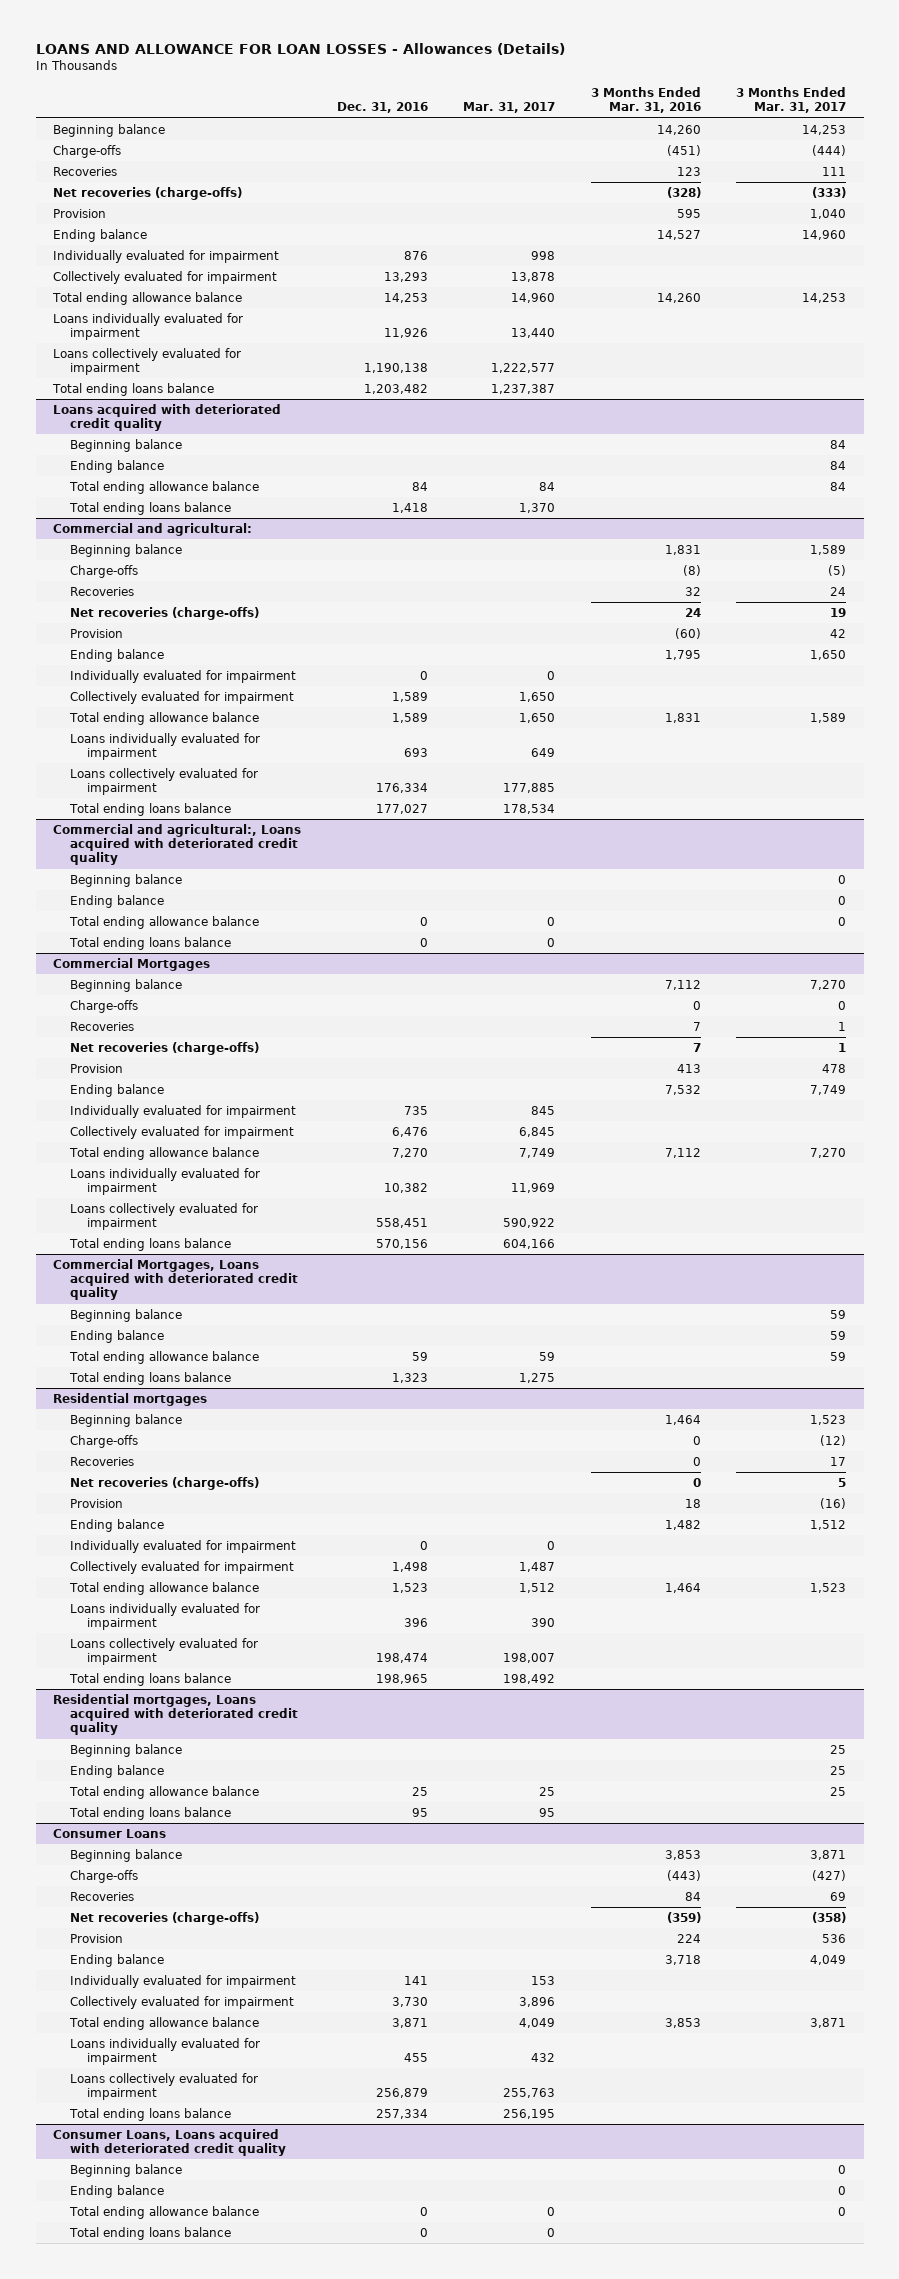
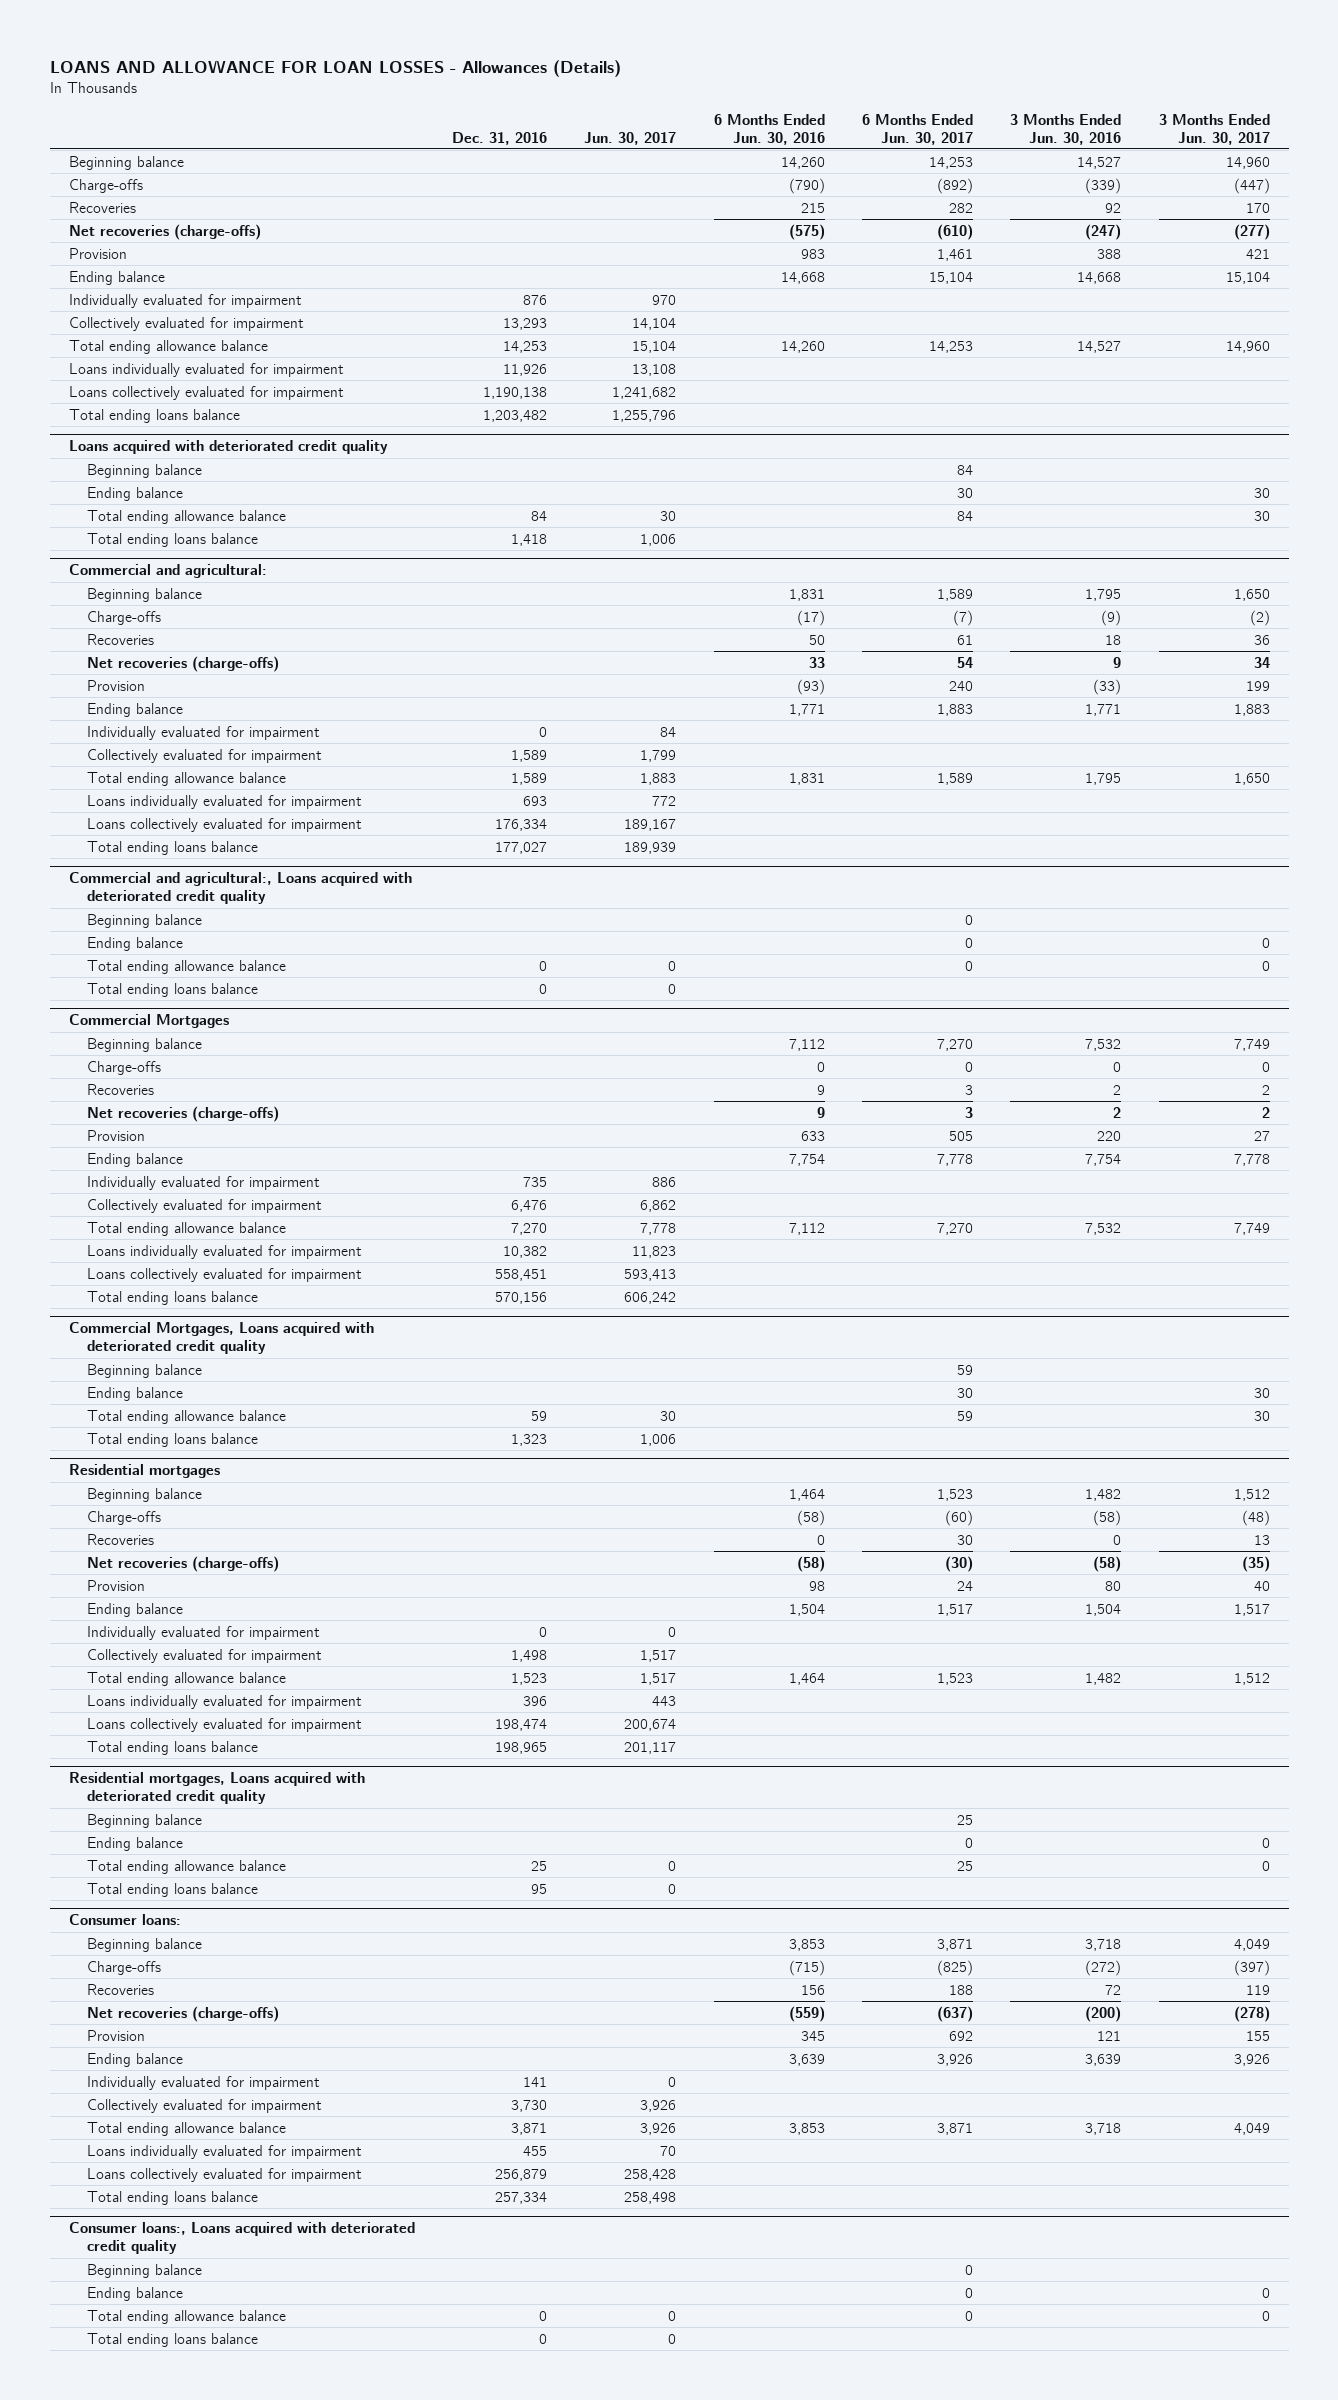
[463,102,556,114] Mar. 31, 2017 -> none
[590,87,701,114] 3 Months Ended Mar. 31, 2016 -> none
[736,87,847,114] 3 Months Ended Mar. 31, 2017 -> none
none -> [584,131,677,145] Jun. 30, 2017
none -> [713,113,825,145] 6 Months Ended Jun. 30, 2016
none -> [862,113,974,145] 6 Months Ended Jun. 30, 2017
none -> [1010,113,1122,145] 3 Months Ended Jun. 30, 2016
none -> [1158,113,1270,145] 3 Months Ended Jun. 30, 2017
[53,1828,167,1838] Consumer Loans -> [68,1914,181,1926] Consumer loans:
[53,2128,286,2157] Consumer Loans, Loans acquired with deteriorated credit quality -> [68,2222,415,2255] Consumer loans:, Loans acquired with deteriorated credit quality

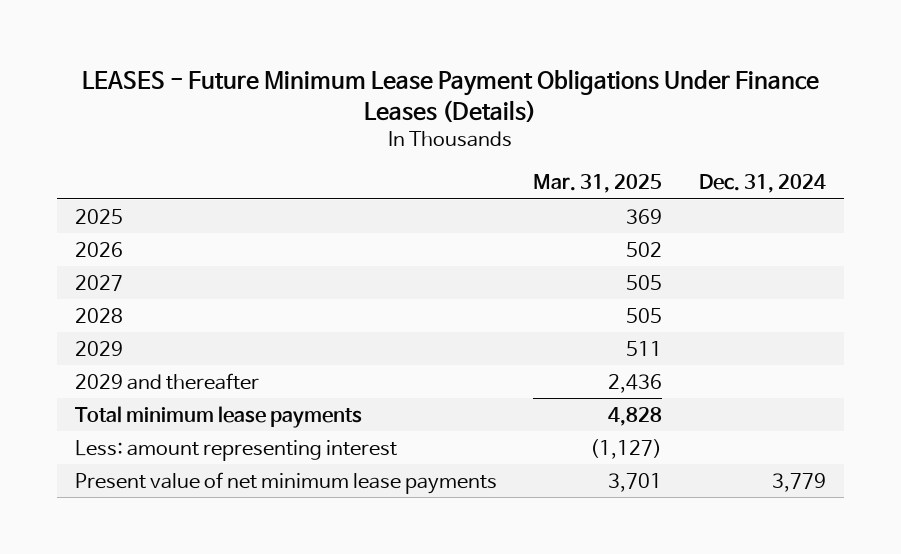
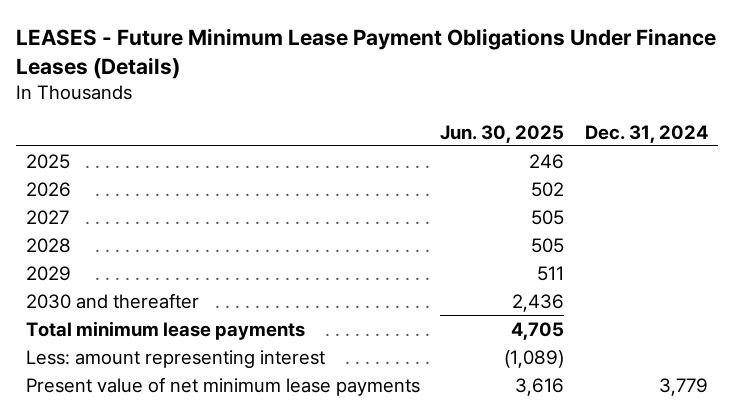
[533,174,663,194] Mar. 31, 2025 -> none
none -> [440,124,565,143] Jun. 30, 2025
[74,372,259,390] 2029 and thereafter -> [25,292,199,309] 2030 and thereafter

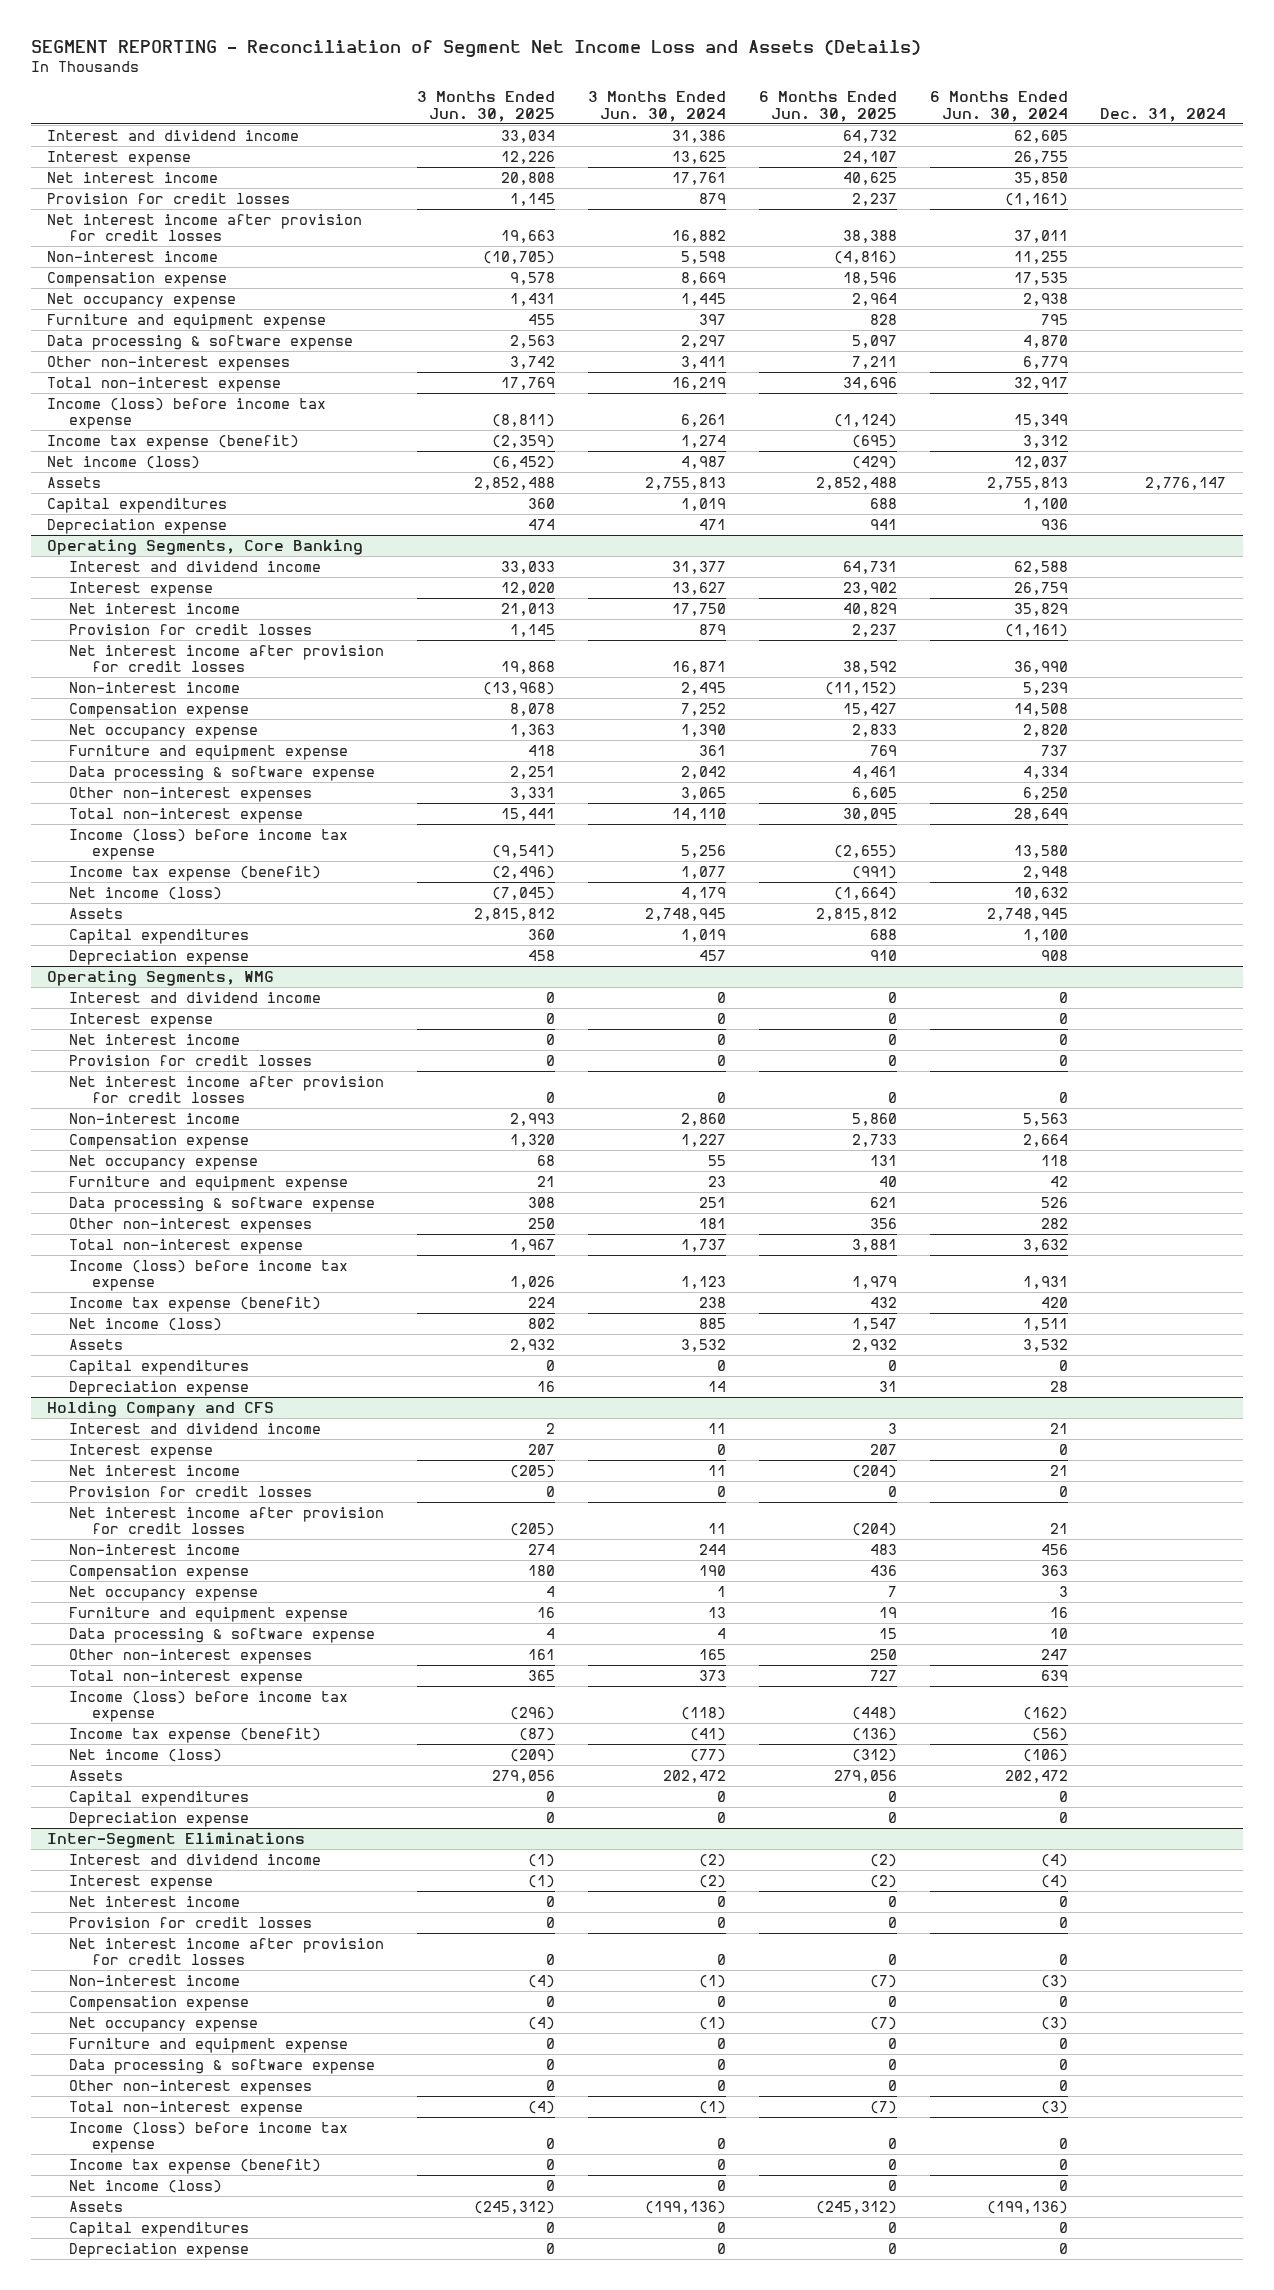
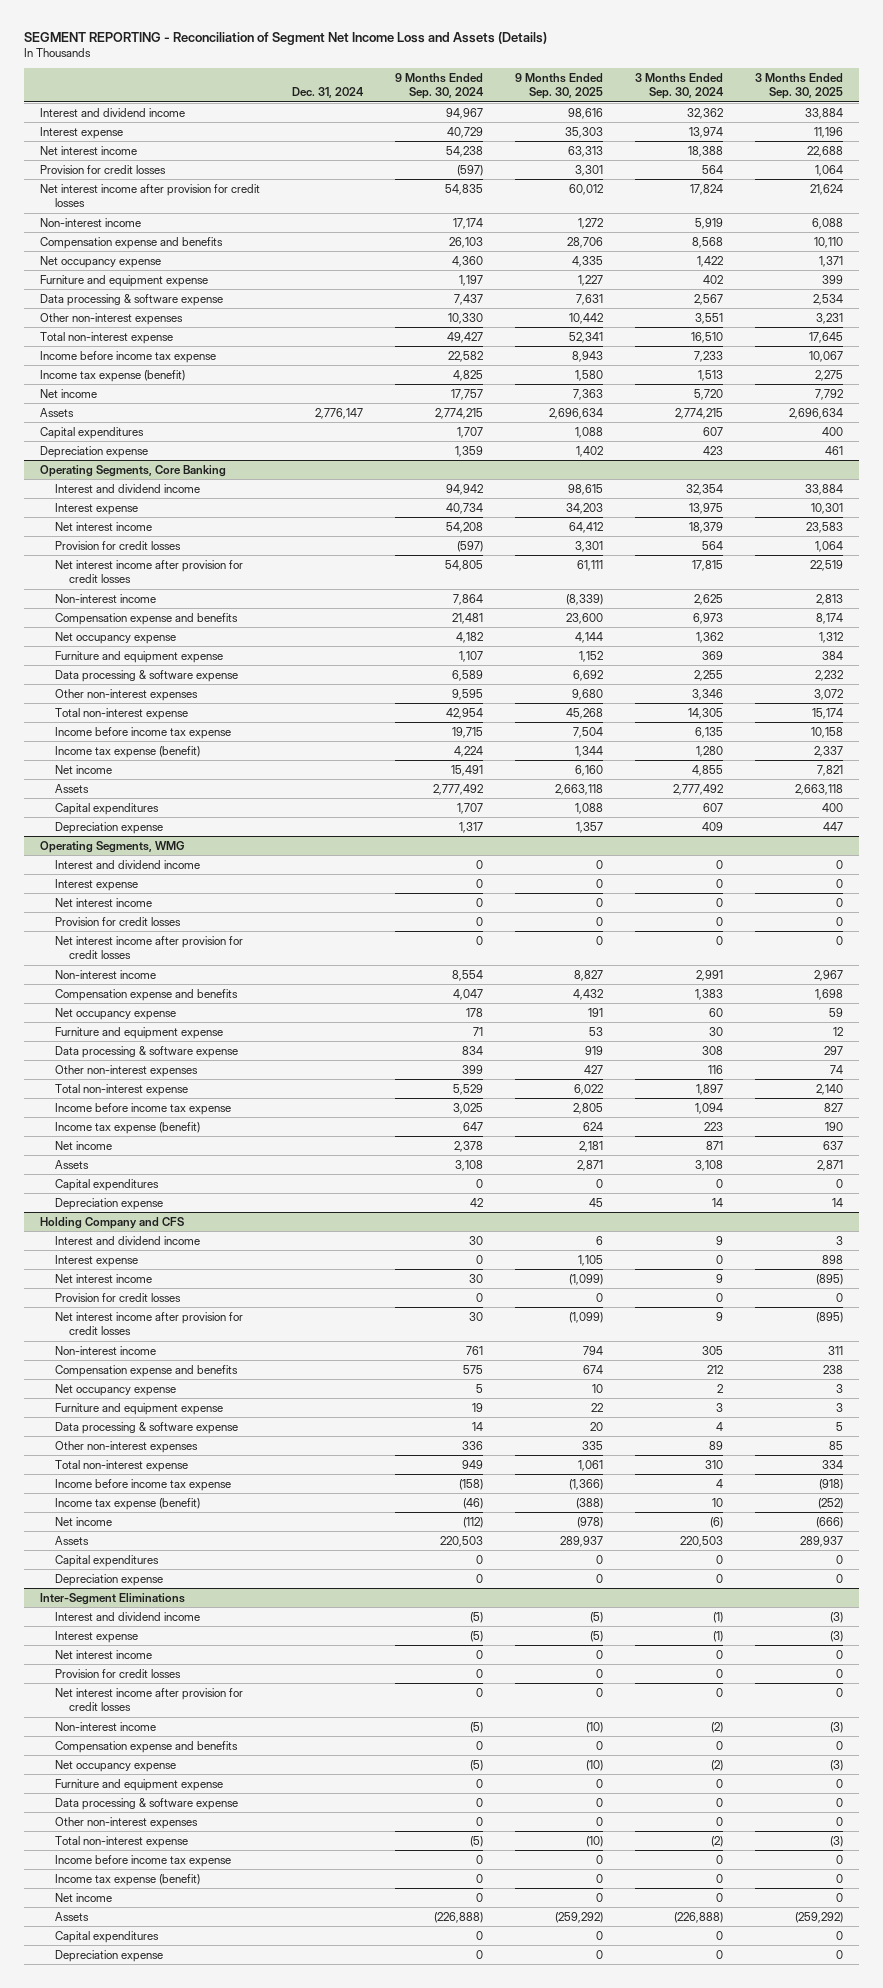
[417,91,556,123] 3 Months Ended Jun. 30, 2025 -> none
[587,91,726,123] 3 Months Ended Jun. 30, 2024 -> none
[758,91,897,123] 6 Months Ended Jun. 30, 2025 -> none
[929,91,1068,123] 6 Months Ended Jun. 30, 2024 -> none
none -> [395,73,485,100] 9 Months Ended Sep. 30, 2024
none -> [514,73,603,100] 9 Months Ended Sep. 30, 2025
none -> [634,73,724,100] 3 Months Ended Sep. 30, 2024
none -> [754,73,843,100] 3 Months Ended Sep. 30, 2025
[47,271,228,287] Compensation expense -> [40,236,224,249] Compensation expense and benefits
[47,397,327,430] Income (loss) before income tax expense -> [40,350,217,363] Income before income tax expense
[47,455,201,469] Net income (loss) -> [40,388,98,398] Net income
[69,702,250,718] Compensation expense -> [54,612,238,625] Compensation expense and benefits
[69,828,349,861] Income (loss) before income tax expense -> [54,726,231,739] Income before income tax expense
[69,886,223,900] Net income (loss) -> [54,764,112,774] Net income
[69,1133,250,1149] Compensation expense -> [54,988,238,1001] Compensation expense and benefits
[69,1259,349,1292] Income (loss) before income tax expense -> [54,1102,231,1115] Income before income tax expense
[69,1317,223,1331] Net income (loss) -> [54,1140,112,1150] Net income
[69,1564,250,1580] Compensation expense -> [54,1364,238,1377] Compensation expense and benefits
[69,1690,349,1723] Income (loss) before income tax expense -> [54,1478,231,1491] Income before income tax expense
[69,1748,223,1762] Net income (loss) -> [54,1516,112,1526] Net income
[69,1995,250,2011] Compensation expense -> [54,1740,238,1753] Compensation expense and benefits
[69,2121,349,2154] Income (loss) before income tax expense -> [54,1854,231,1867] Income before income tax expense
[69,2179,223,2193] Net income (loss) -> [54,1892,112,1902] Net income

